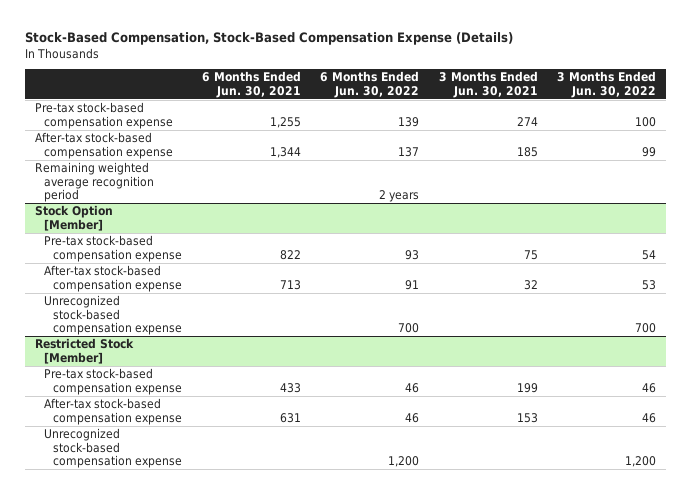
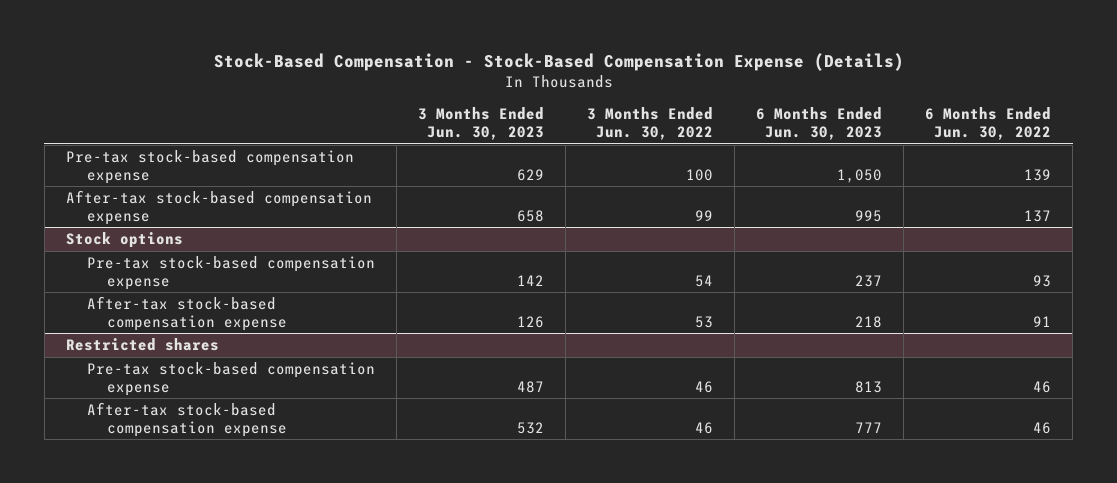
[24,32,513,46] Stock-Based Compensation, Stock-Based Compensation Expense (Details) -> [213,53,904,72] Stock-Based Compensation - Stock-Based Compensation Expense (Details)
[201,71,301,98] 6 Months Ended Jun. 30, 2021 -> none
[438,71,538,98] 3 Months Ended Jun. 30, 2021 -> none
none -> [417,107,544,140] 3 Months Ended Jun. 30, 2023
none -> [756,107,883,140] 6 Months Ended Jun. 30, 2023
[34,162,155,203] Remaining weighted average recognition period -> none
[34,205,113,231] Stock Option [Member] -> [66,232,184,249] Stock options
[44,295,183,336] Unrecognized stock-based compensation expense -> none
[34,338,134,364] Restricted Stock [Member] -> [66,338,220,352] Restricted shares
[44,428,183,469] Unrecognized stock-based compensation expense -> none

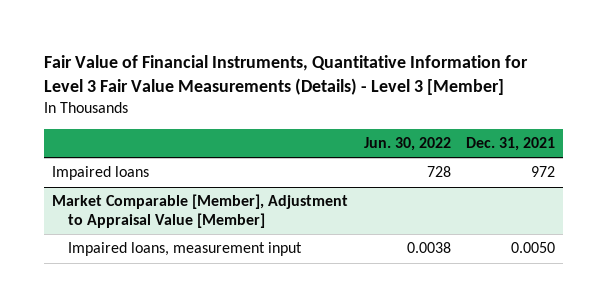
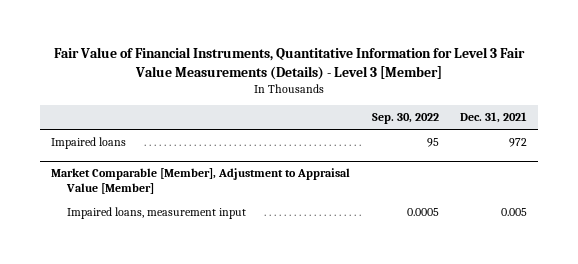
[363,136,451,151] Jun. 30, 2022 -> none
none -> [371,113,439,125] Sep. 30, 2022
[511,242,556,254] 0.0050 -> [501,208,528,217] 0.005

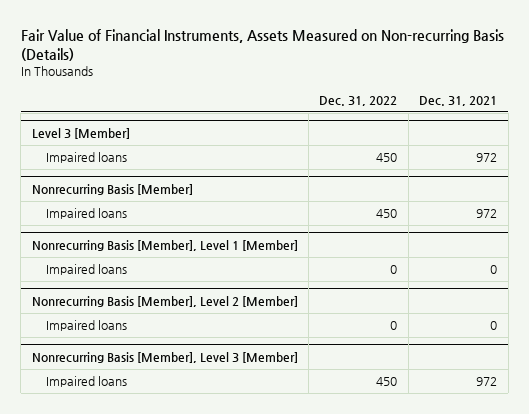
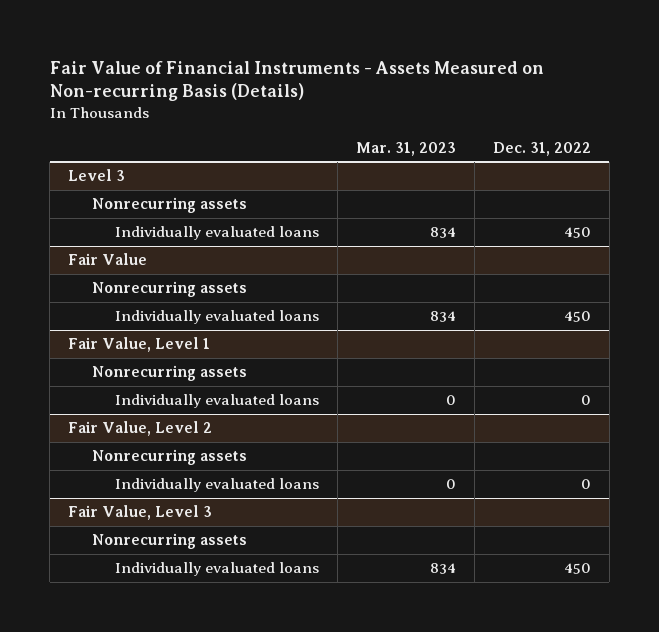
[20,28,504,61] Fair Value of Financial Instruments, Assets Measured on Non-recurring Basis (Details) -> [49,60,544,102] Fair Value of Financial Instruments - Assets Measured on Non-recurring Basis (Details)
[419,96,498,107] Dec. 31, 2021 -> none
none -> [355,141,456,156] Mar. 31, 2023
[46,152,128,164] Impaired loans -> none
[46,208,128,220] Impaired loans -> none
[31,240,298,252] Nonrecurring Basis [Member], Level 1 [Member] -> none
[46,264,128,276] Impaired loans -> none
[31,296,298,308] Nonrecurring Basis [Member], Level 2 [Member] -> none
[46,320,128,332] Impaired loans -> none
[31,352,298,364] Nonrecurring Basis [Member], Level 3 [Member] -> none
[46,376,128,388] Impaired loans -> none
[31,128,130,140] Level 3 [Member] -> [68,169,126,182] Level 3
none -> [91,197,247,214] Nonrecurring assets
none -> [114,226,319,241] Individually evaluated loans
[31,184,193,196] Nonrecurring Basis [Member] -> [68,253,148,266] Fair Value
none -> [91,281,247,298] Nonrecurring assets
none -> [114,310,319,325] Individually evaluated loans
none -> [68,337,211,353] Fair Value, Level 1
none -> [91,365,247,382] Nonrecurring assets
none -> [114,394,319,409] Individually evaluated loans
none -> [68,421,213,437] Fair Value, Level 2
none -> [91,449,247,466] Nonrecurring assets
none -> [114,478,319,493] Individually evaluated loans
none -> [68,505,213,521] Fair Value, Level 3
none -> [91,533,247,550] Nonrecurring assets
none -> [114,562,319,577] Individually evaluated loans

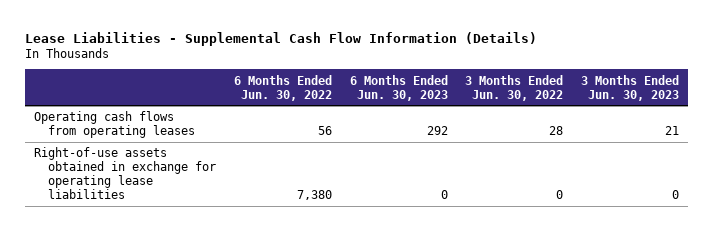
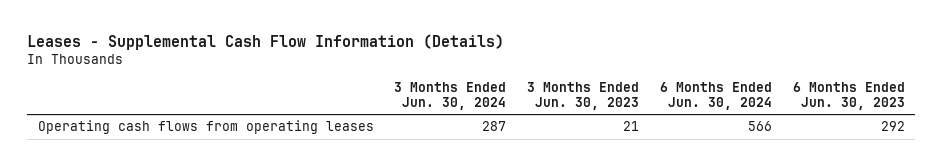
[25,31,538,46] Lease Liabilities - Supplemental Cash Flow Information (Details) -> [27,33,505,50] Leases - Supplemental Cash Flow Information (Details)
[234,74,333,101] 6 Months Ended Jun. 30, 2022 -> none
[465,74,564,101] 3 Months Ended Jun. 30, 2022 -> none
none -> [394,82,507,111] 3 Months Ended Jun. 30, 2024
none -> [660,82,773,111] 6 Months Ended Jun. 30, 2024
[33,147,217,200] Right-of-use assets obtained in exchange for operating lease liabilities -> none

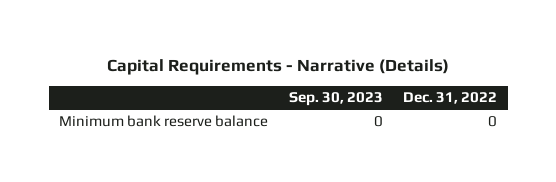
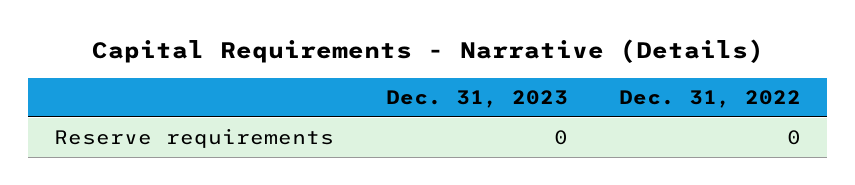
[288,92,383,107] Sep. 30, 2023 -> none
none -> [385,90,568,109] Dec. 31, 2023
[58,115,268,128] Minimum bank reserve balance -> [53,128,334,149] Reserve requirements

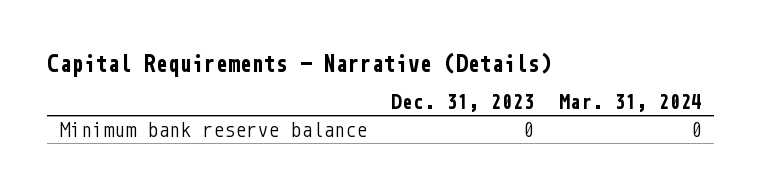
[619,90,802,109] Dec. 31, 2022 -> none
none -> [558,94,702,113] Mar. 31, 2024
[53,128,334,149] Reserve requirements -> [59,121,368,137] Minimum bank reserve balance

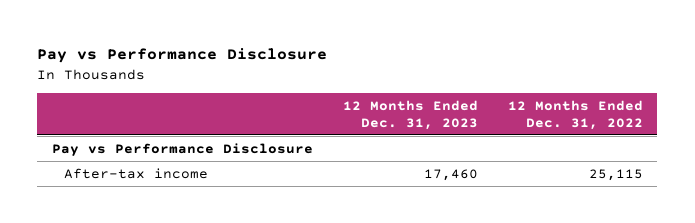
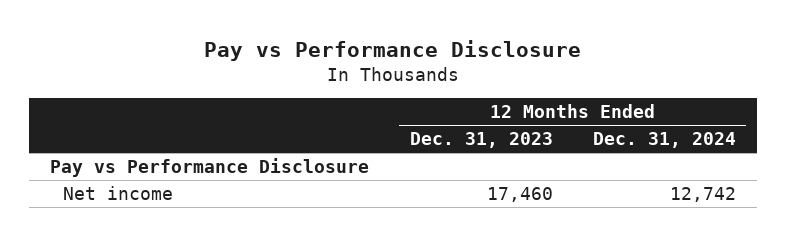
[507,99,643,130] 12 Months Ended Dec. 31, 2022 -> none
none -> [593,132,737,149] Dec. 31, 2024
[64,167,209,179] After-tax income -> [62,185,173,200] Net income

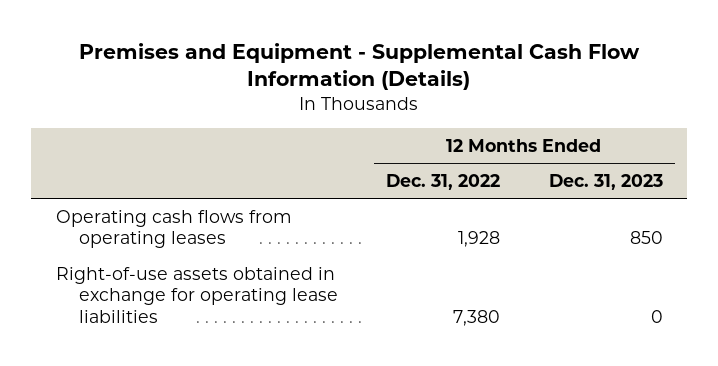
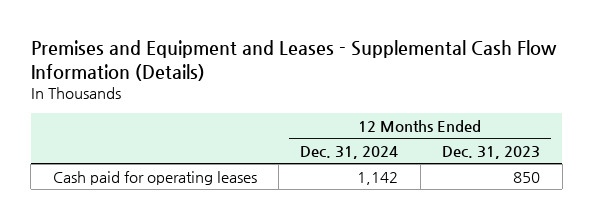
[79,42,641,91] Premises and Equipment - Supplemental Cash Flow Information (Details) -> [30,40,557,81] Premises and Equipment and Leases - Supplemental Cash Flow Information (Details)
[386,173,501,190] Dec. 31, 2022 -> none
none -> [300,145,399,159] Dec. 31, 2024
[55,266,338,324] Right-of-use assets obtained in exchange for operating lease liabilities -> none
[55,209,292,249] Operating cash flows from operating leases -> [52,170,257,185] Cash paid for operating leases

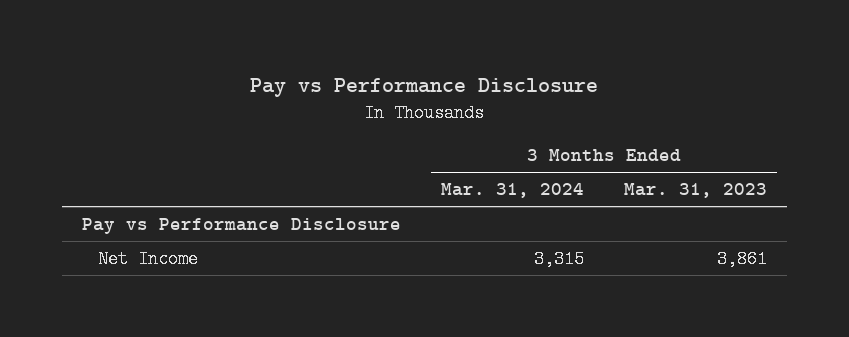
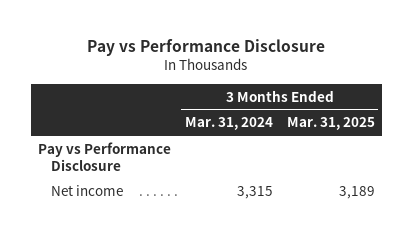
[623,183,767,199] Mar. 31, 2023 -> none
none -> [286,117,375,131] Mar. 31, 2025
[98,250,199,269] Net Income -> [51,184,124,196] Net income

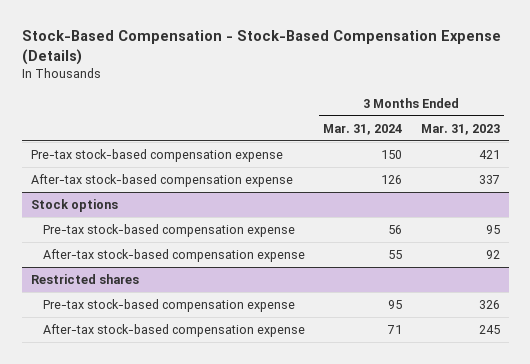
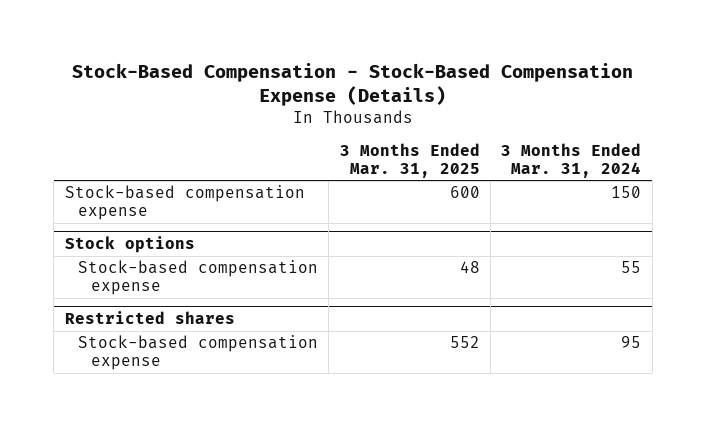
[420,123,500,135] Mar. 31, 2023 -> none
none -> [339,142,480,178] 3 Months Ended Mar. 31, 2025
[30,174,293,188] After-tax stock-based compensation expense -> none
[30,149,283,163] Pre-tax stock-based compensation expense -> [64,185,305,221] Stock-based compensation expense
[42,249,305,263] After-tax stock-based compensation expense -> none
[42,224,295,238] Pre-tax stock-based compensation expense -> [78,260,319,296] Stock-based compensation expense
[388,225,403,235] 56 -> [621,261,642,274] 55
[42,324,305,338] After-tax stock-based compensation expense -> none
[42,299,295,313] Pre-tax stock-based compensation expense -> [78,335,319,371] Stock-based compensation expense

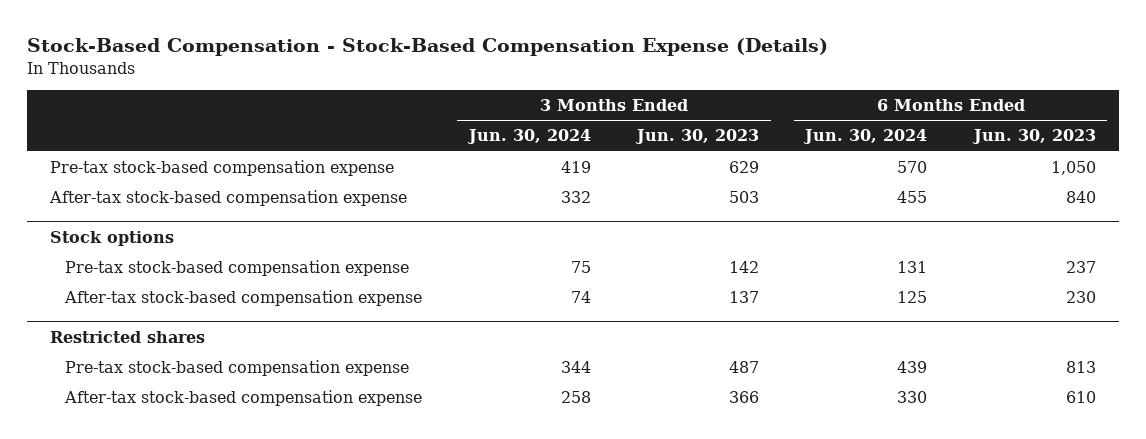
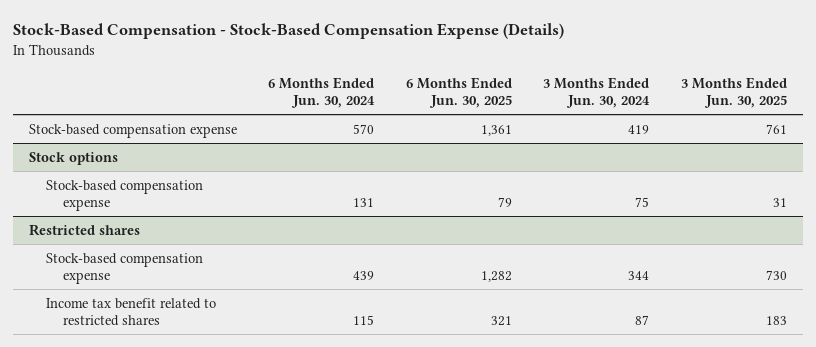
[634,129,759,145] Jun. 30, 2023 -> none
[971,129,1096,145] Jun. 30, 2023 -> none
none -> [405,76,512,109] 6 Months Ended Jun. 30, 2025
none -> [680,76,787,109] 3 Months Ended Jun. 30, 2025
[49,189,408,206] After-tax stock-based compensation expense -> none
[50,159,395,176] Pre-tax stock-based compensation expense -> [28,123,237,138] Stock-based compensation expense
[64,289,423,306] After-tax stock-based compensation expense -> none
[65,259,410,276] Pre-tax stock-based compensation expense -> [45,179,203,212] Stock-based compensation expense
[64,389,423,406] After-tax stock-based compensation expense -> none
[65,359,410,376] Pre-tax stock-based compensation expense -> [45,252,203,285] Stock-based compensation expense
none -> [45,297,216,327] Income tax benefit related to restricted shares

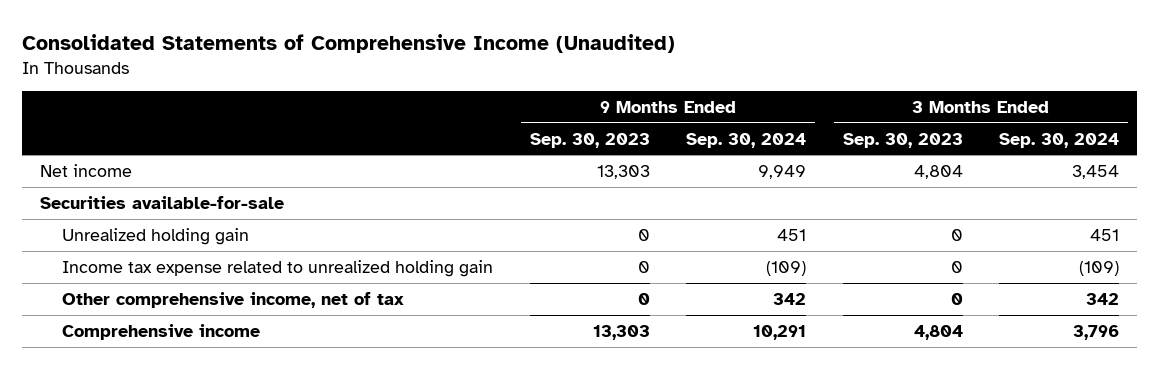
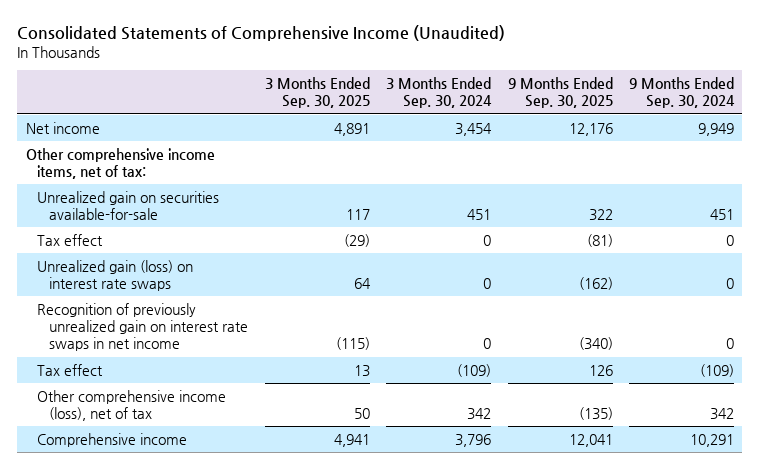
[529,132,650,148] Sep. 30, 2023 -> none
[842,132,963,148] Sep. 30, 2023 -> none
none -> [264,77,370,109] 3 Months Ended Sep. 30, 2025
none -> [507,77,613,109] 9 Months Ended Sep. 30, 2025
[40,195,285,209] Securities available-for-sale -> none
none -> [25,147,215,180] Other comprehensive income items, net of tax:
[62,227,250,245] Unrealized holding gain -> [37,190,220,221] Unrealized gain on securities available-for-sale
none -> [37,233,104,246] Tax effect
none -> [37,259,194,292] Unrealized gain (loss) on interest rate swaps
none -> [37,302,249,352] Recognition of previously unrealized gain on interest rate swaps in net income
[62,259,494,277] Income tax expense related to unrealized holding gain -> [37,363,104,376] Tax effect
[62,291,405,308] Other comprehensive income, net of tax -> [37,389,227,422] Other comprehensive income (loss), net of tax

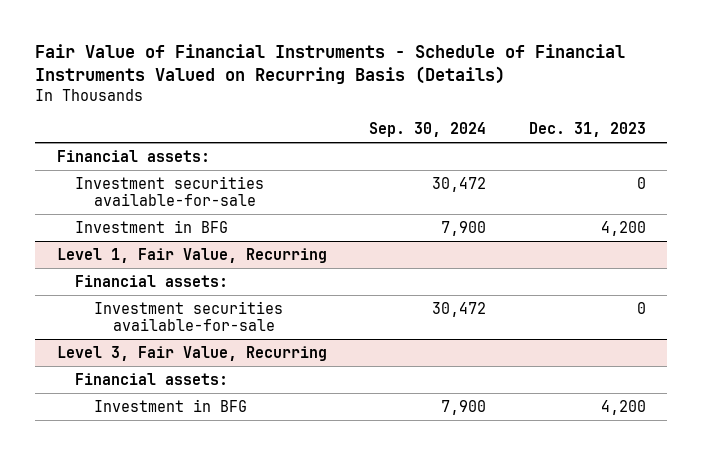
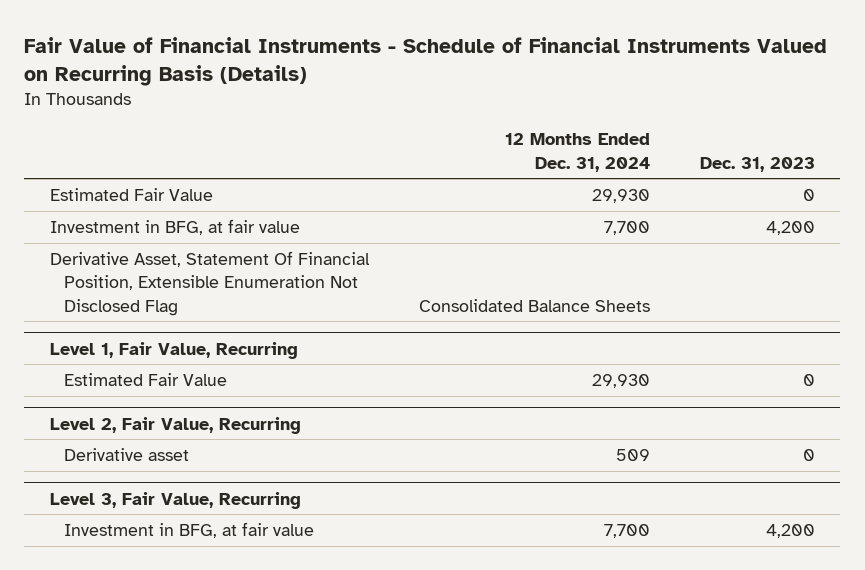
[369,122,487,138] Sep. 30, 2024 -> none
none -> [504,133,650,172] 12 Months Ended Dec. 31, 2024
[56,149,210,162] Financial assets: -> none
[75,175,265,207] Investment securities available-for-sale -> [49,187,213,201] Estimated Fair Value
[75,219,229,233] Investment in BFG -> [49,218,300,235] Investment in BFG, at fair value
none -> [49,250,370,316] Derivative Asset, Statement Of Financial Position, Extensible Enumeration Not Disclosed Flag
[75,274,229,287] Financial assets: -> none
[93,300,283,332] Investment securities available-for-sale -> [64,372,228,386] Estimated Fair Value
none -> [49,416,301,434] Level 2, Fair Value, Recurring
none -> [64,447,190,461] Derivative asset
[75,372,229,385] Financial assets: -> none
[93,398,247,412] Investment in BFG -> [64,521,315,538] Investment in BFG, at fair value

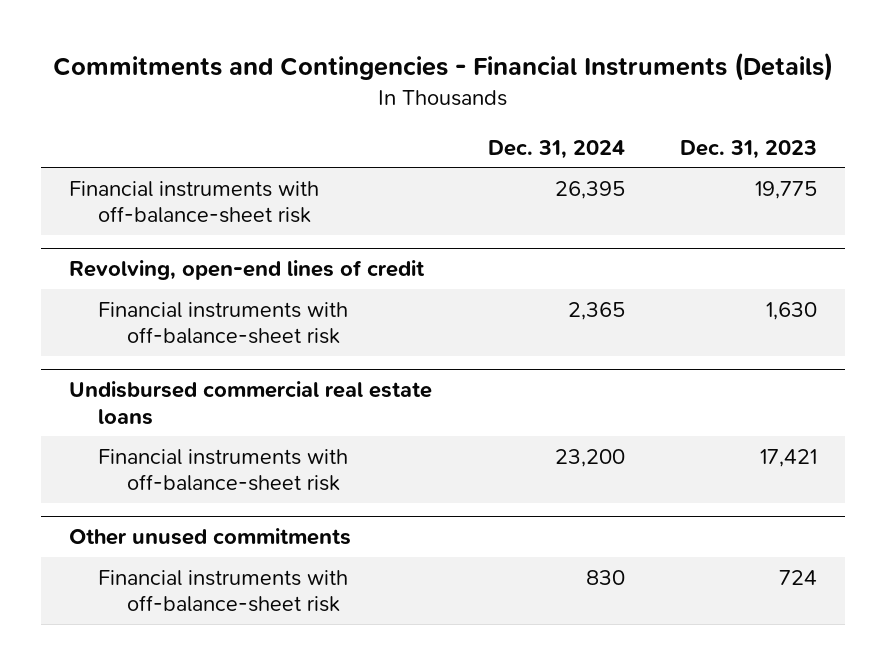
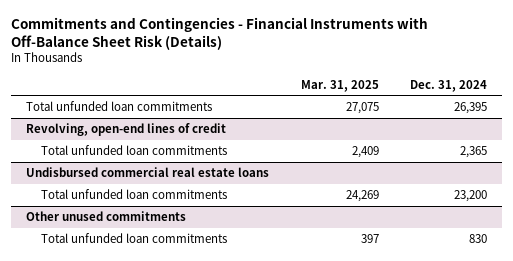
[53,52,834,82] Commitments and Contingencies - Financial Instruments (Details) -> [10,16,428,50] Commitments and Contingencies - Financial Instruments with Off-Balance Sheet Risk (Details)
[680,139,818,159] Dec. 31, 2023 -> none
none -> [300,79,379,92] Mar. 31, 2025
[68,180,319,224] Financial instruments with off-balance-sheet risk -> [26,101,213,112] Total unfunded loan commitments
[97,301,348,345] Financial instruments with off-balance-sheet risk -> [41,145,228,156] Total unfunded loan commitments
[97,448,348,492] Financial instruments with off-balance-sheet risk -> [41,189,228,200] Total unfunded loan commitments
[97,569,348,613] Financial instruments with off-balance-sheet risk -> [41,233,228,244] Total unfunded loan commitments

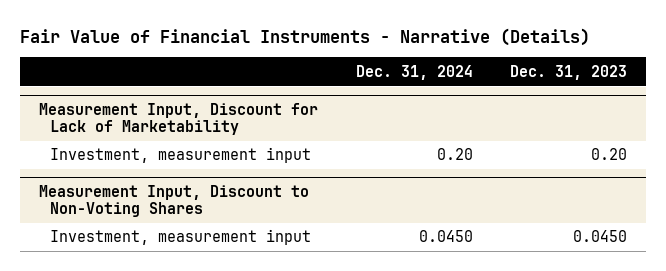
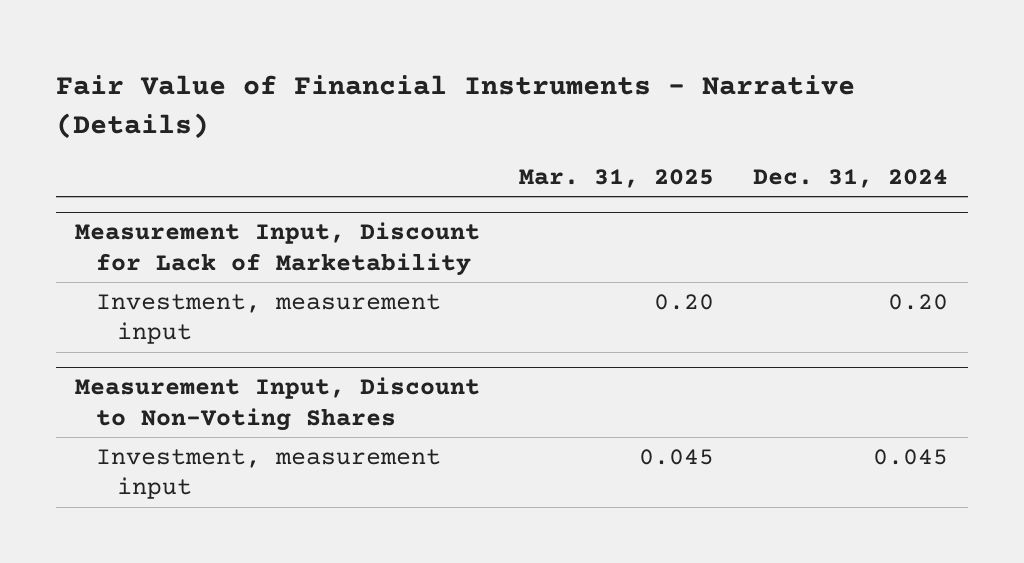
[510,64,628,80] Dec. 31, 2023 -> none
none -> [519,168,715,188] Mar. 31, 2025
[418,230,473,243] 0.0450 -> [873,448,949,465] 0.045

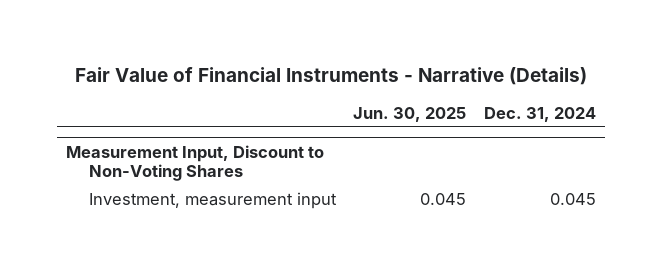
[519,168,715,188] Mar. 31, 2025 -> none
none -> [353,106,467,122] Jun. 30, 2025
[75,221,481,276] Measurement Input, Discount for Lack of Marketability -> none
[96,293,442,345] Investment, measurement input -> none

